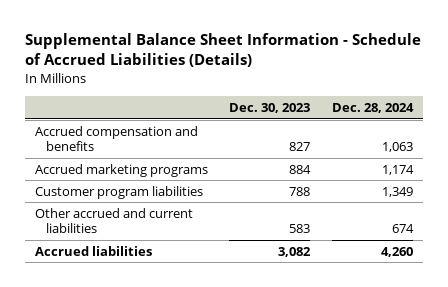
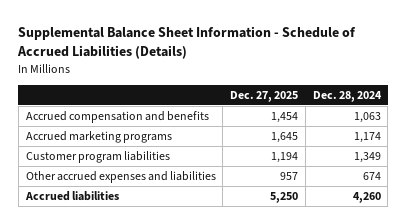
[229,103,311,114] Dec. 30, 2023 -> none
none -> [230,91,299,103] Dec. 27, 2025
[35,207,194,234] Other accrued and current liabilities -> [25,170,216,183] Other accrued expenses and liabilities

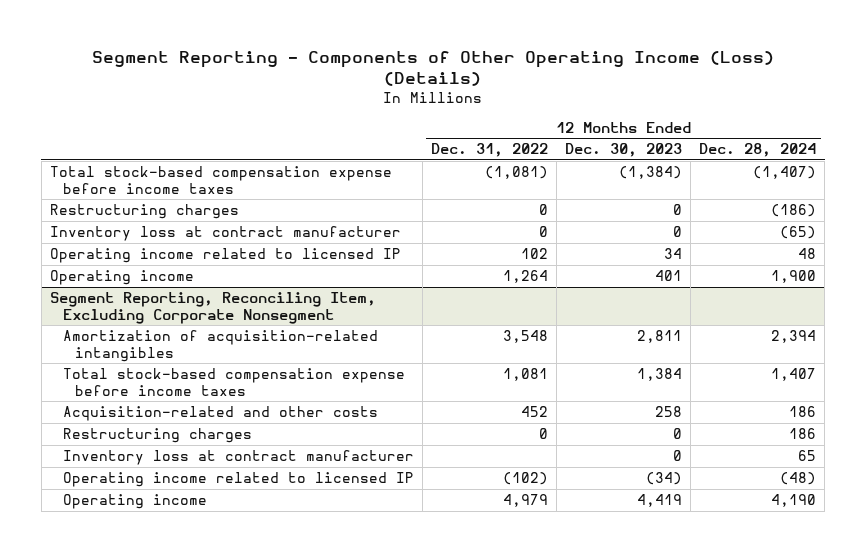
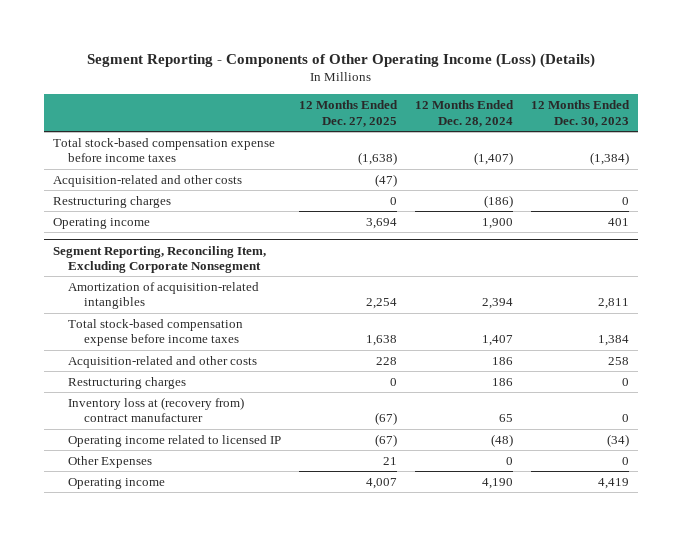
[430,143,548,158] Dec. 31, 2022 -> none
none -> [299,100,399,127] 12 Months Ended Dec. 27, 2025
none -> [52,174,242,187] Acquisition-related and other costs
[49,226,401,242] Inventory loss at contract manufacturer -> none
[49,248,401,264] Operating income related to licensed IP -> none
[62,450,414,466] Inventory loss at contract manufacturer -> [68,396,245,423] Inventory loss at (recovery from) contract manufacturer
none -> [68,455,153,468] Other Expenses

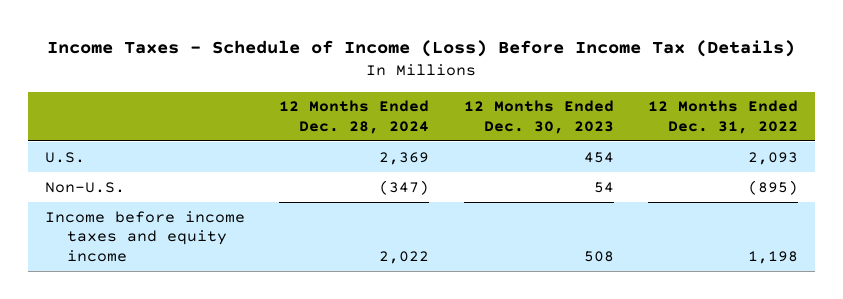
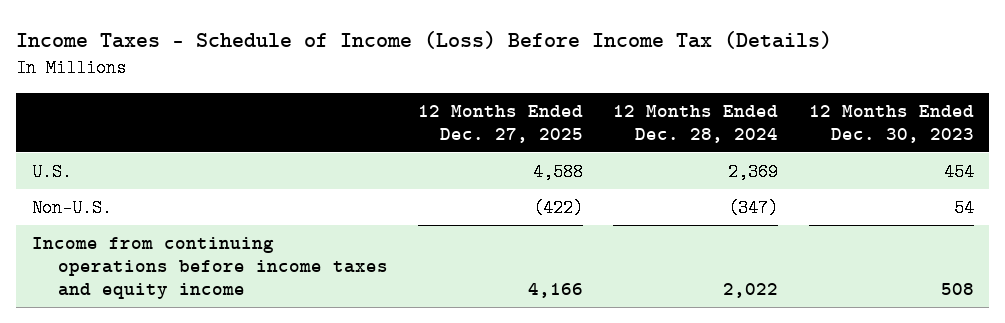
[648,100,799,134] 12 Months Ended Dec. 31, 2022 -> none
none -> [418,104,584,144] 12 Months Ended Dec. 27, 2025
[44,210,245,262] Income before income taxes and equity income -> [31,236,388,300] Income from continuing operations before income taxes and equity income

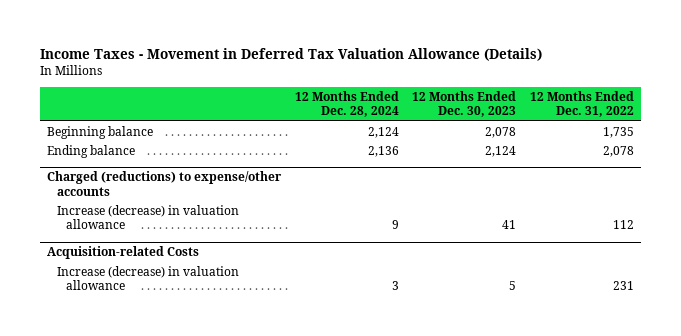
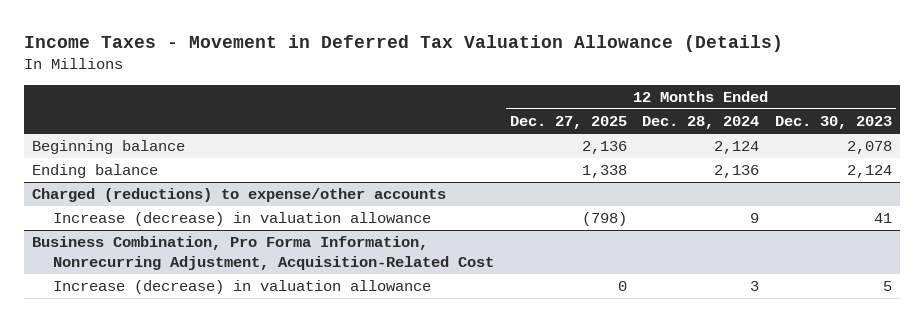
[529,90,634,118] 12 Months Ended Dec. 31, 2022 -> none
none -> [509,116,627,130] Dec. 27, 2025
[47,246,200,260] Acquisition-related Costs -> [31,236,495,270] Business Combination, Pro Forma Information, Nonrecurring Adjustment, Acquisition-Related Cost

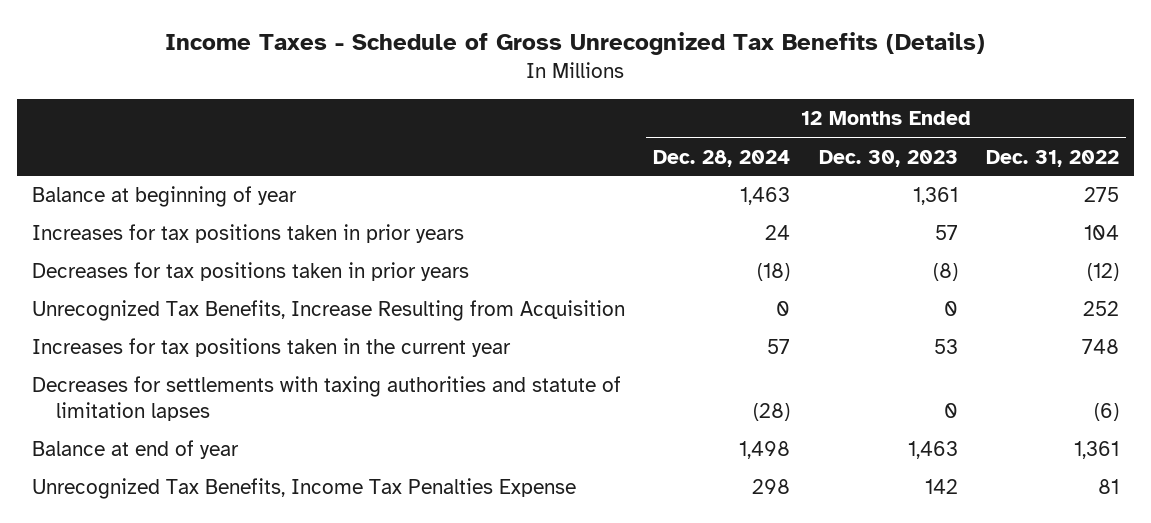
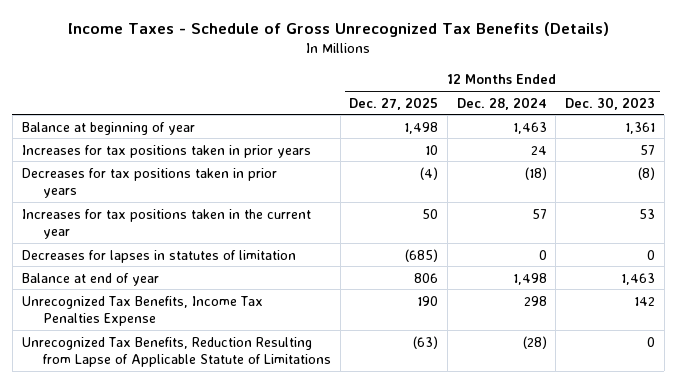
[986,149,1120,167] Dec. 31, 2022 -> none
none -> [349,96,439,110] Dec. 27, 2025
[31,300,625,322] Unrecognized Tax Benefits, Increase Resulting from Acquisition -> none
[31,376,621,421] Decreases for settlements with taxing authorities and statute of limitation lapses -> [21,249,296,263] Decreases for lapses in statutes of limitation
[753,402,791,421] (28) -> [538,249,547,260] 0
none -> [21,336,331,368] Unrecognized Tax Benefits, Reduction Resulting from Lapse of Applicable Statute of Limitations

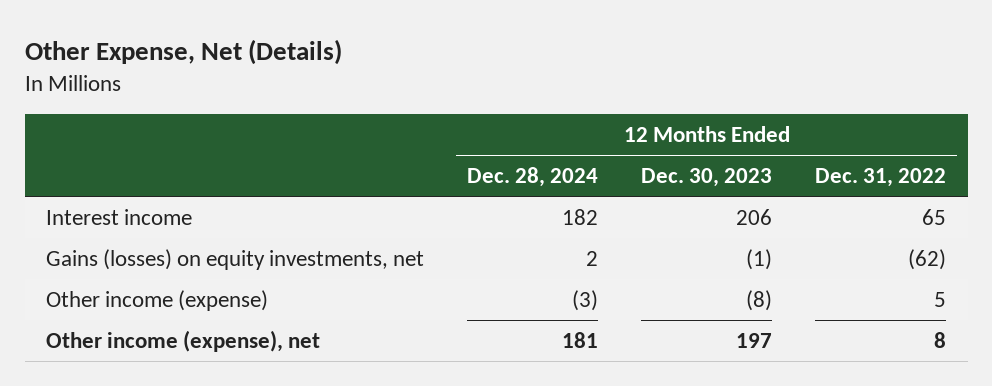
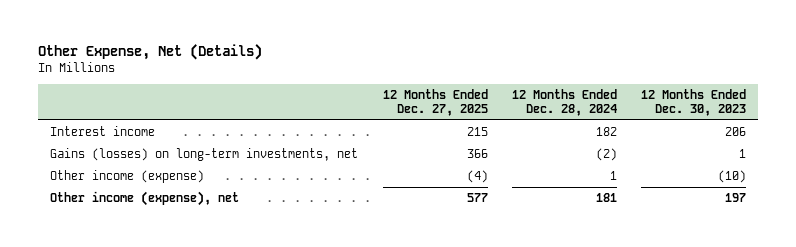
[815,168,947,188] Dec. 31, 2022 -> none
none -> [382,89,488,116] 12 Months Ended Dec. 27, 2025
[46,248,425,270] Gains (losses) on equity investments, net -> [50,148,359,162] Gains (losses) on long-term investments, net
[586,250,599,266] 2 -> [595,148,617,162] (2)
[746,248,773,270] (1) -> [739,149,747,159] 1
[572,289,599,311] (3) -> [609,171,617,181] 1
[746,289,773,311] (8) -> [718,170,747,184] (10)

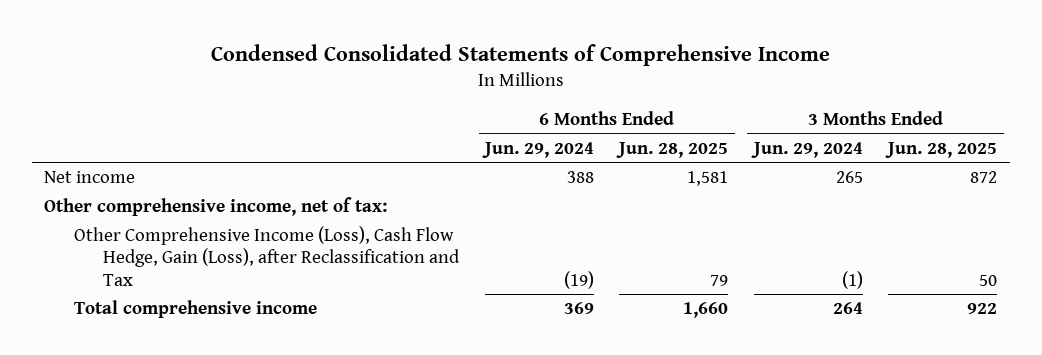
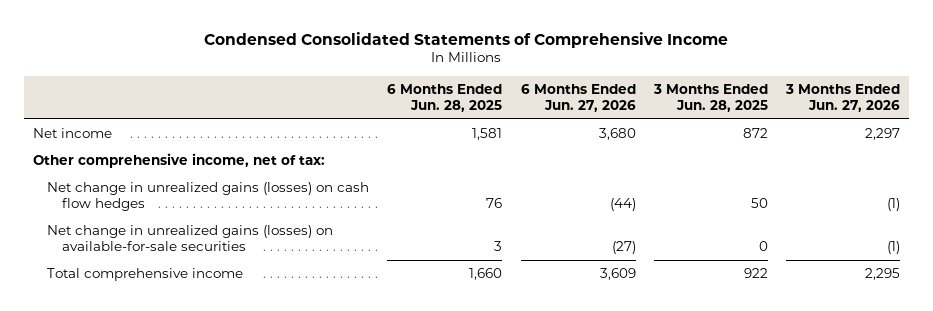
[481,141,594,158] Jun. 29, 2024 -> none
[750,141,863,158] Jun. 29, 2024 -> none
none -> [520,83,636,113] 6 Months Ended Jun. 27, 2026
none -> [784,83,900,113] 3 Months Ended Jun. 27, 2026
[73,226,461,286] Other Comprehensive Income (Loss), Cash Flow Hedge, Gain (Loss), after Reclassification and Tax -> [47,181,370,212] Net change in unrealized gains (losses) on cash flow hedges
[710,274,729,286] 79 -> [486,198,503,209] 76
none -> [47,224,334,252] Net change in unrealized gains (losses) on available-for-sale securities

